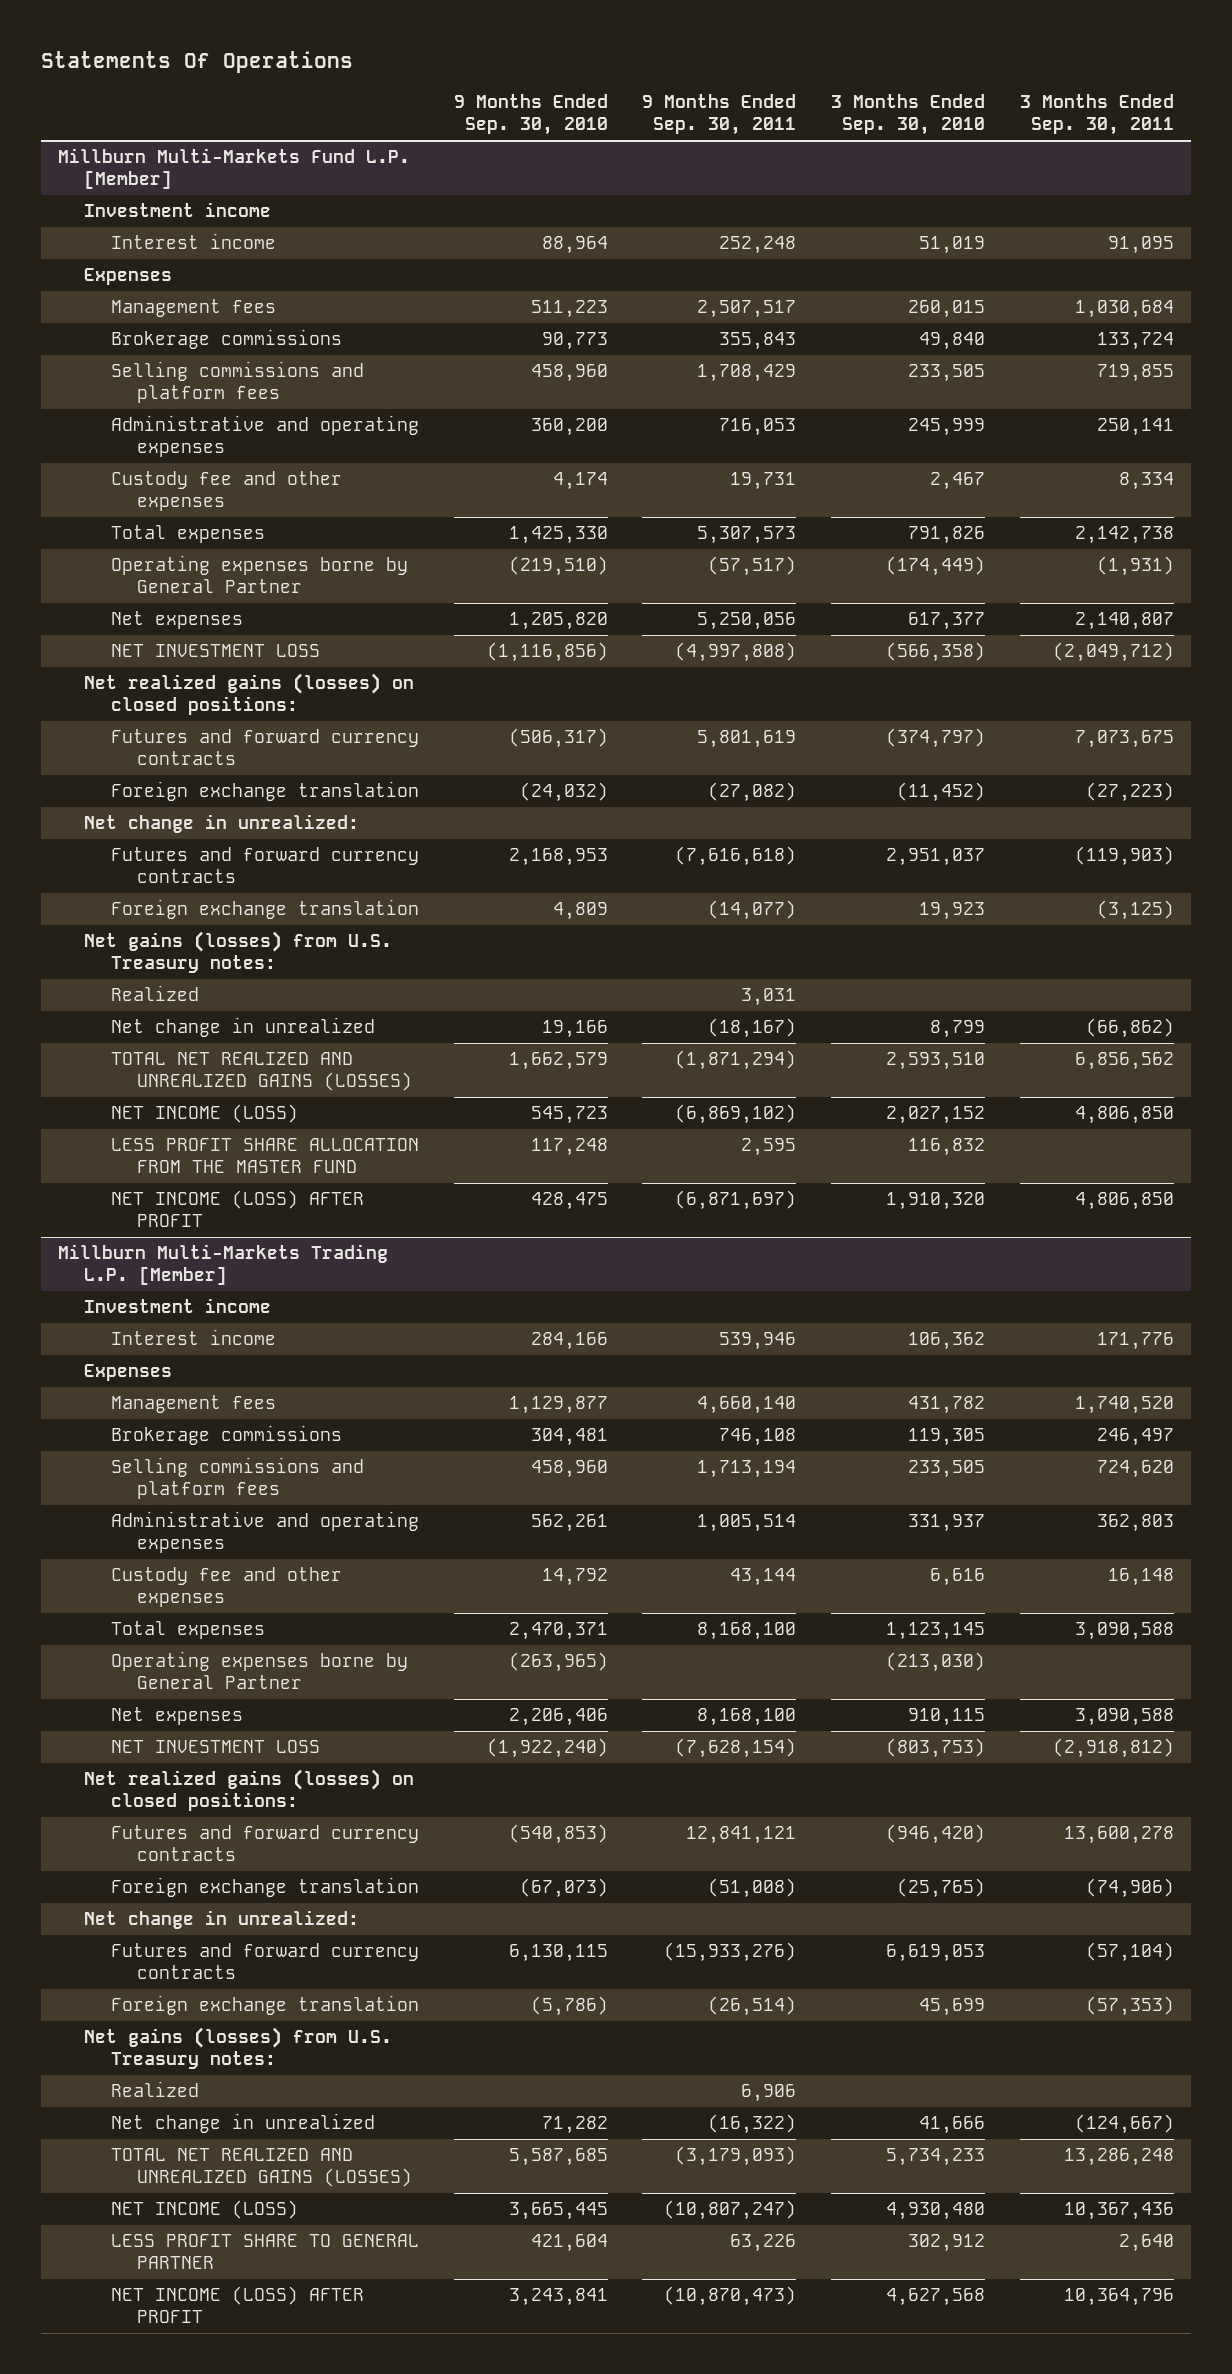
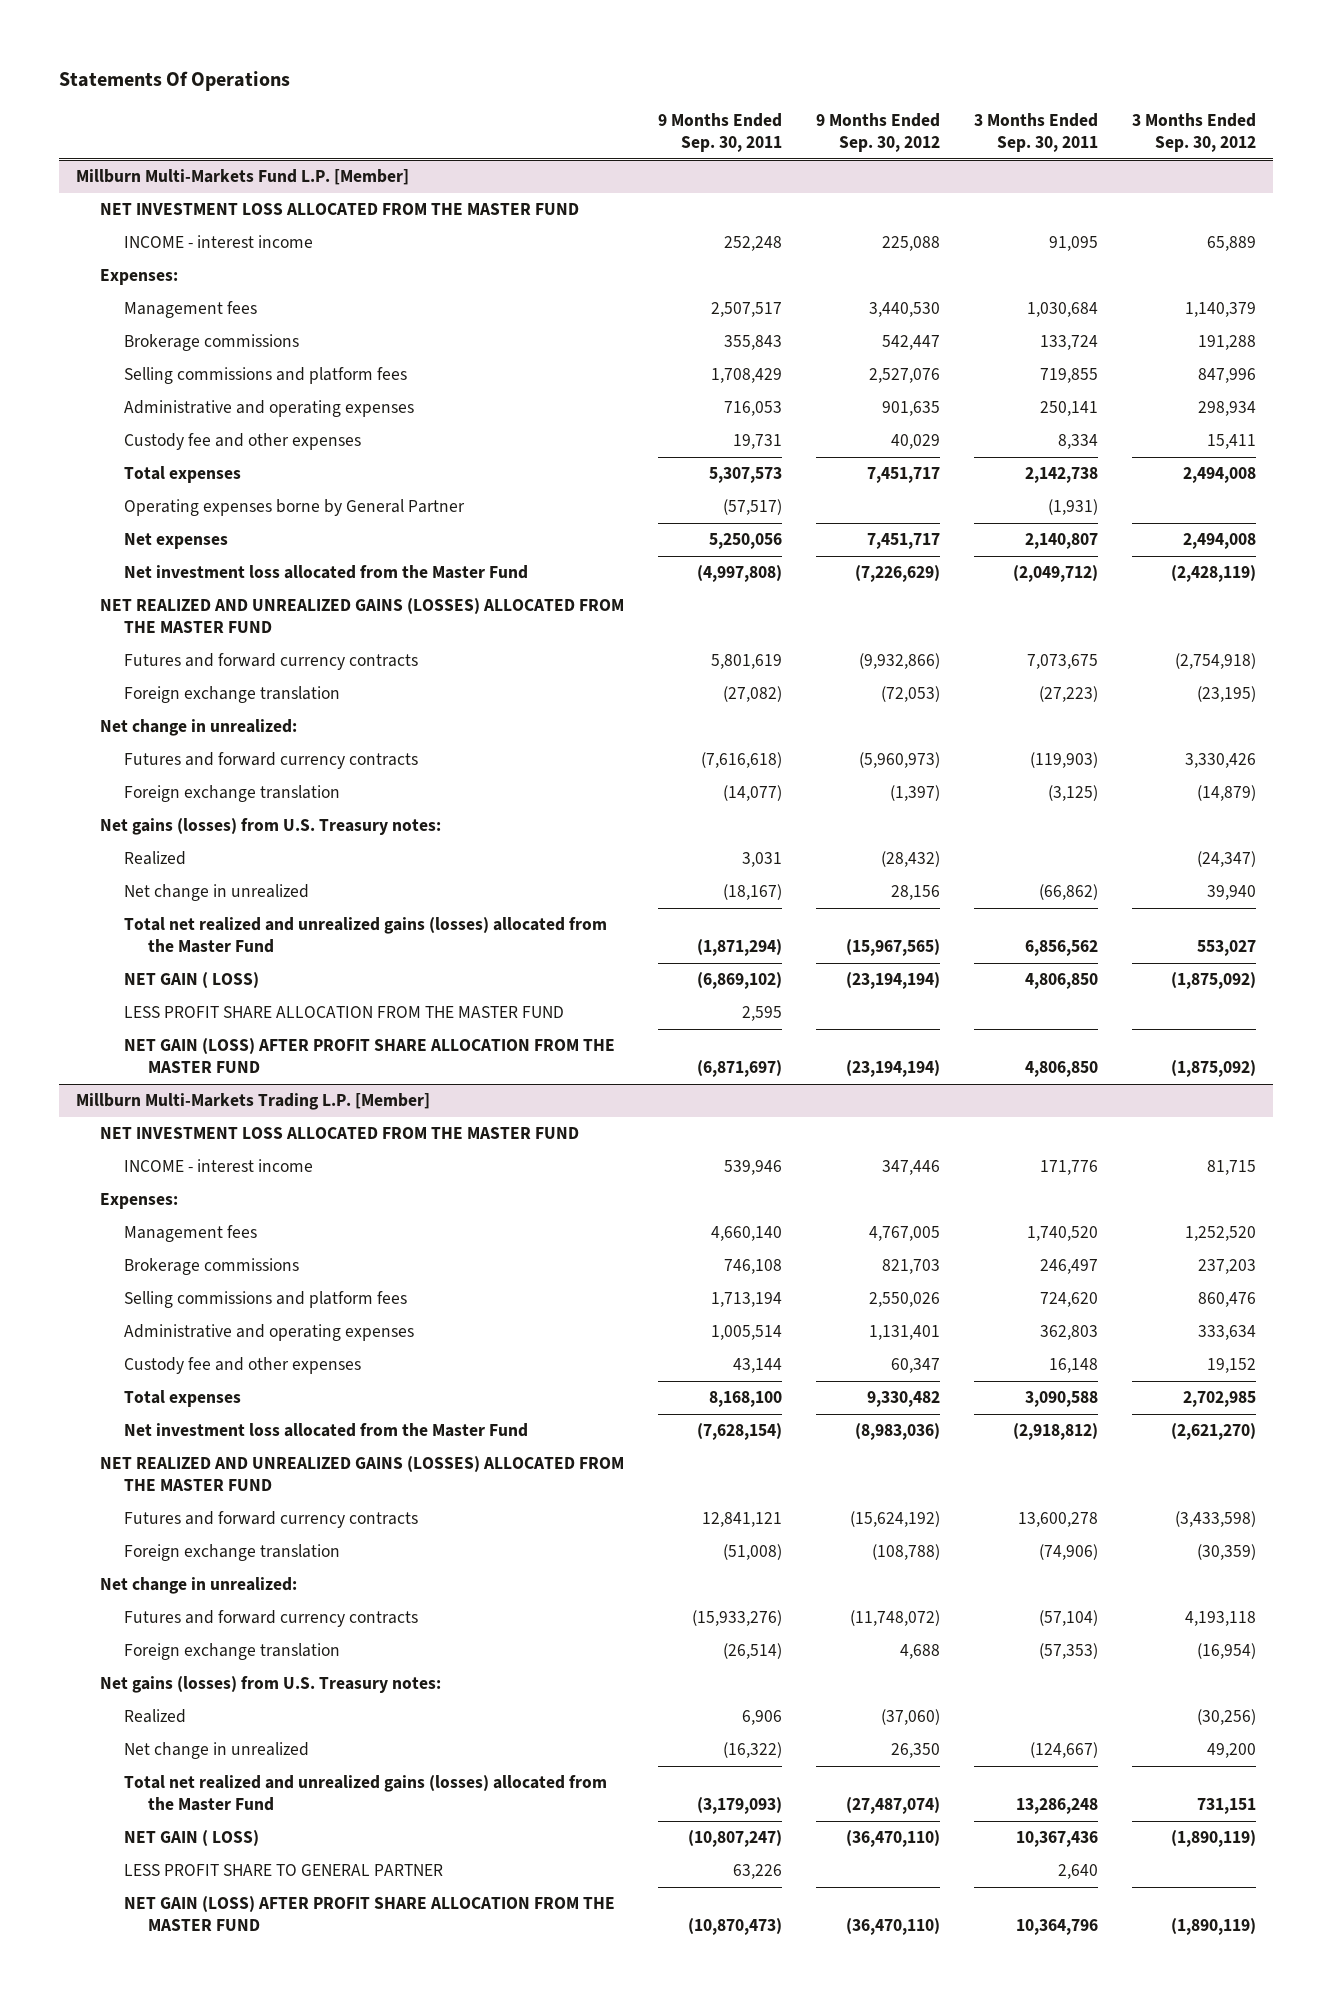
[453,94,608,136] 9 Months Ended Sep. 30, 2010 -> none
[831,94,986,136] 3 Months Ended Sep. 30, 2010 -> none
none -> [815,112,940,152] 9 Months Ended Sep. 30, 2012
none -> [1131,112,1256,152] 3 Months Ended Sep. 30, 2012
[84,202,272,218] Investment income -> none
none -> [99,203,579,216] NET INVESTMENT LOSS ALLOCATED FROM THE MASTER FUND
[110,233,276,250] Interest income -> [124,235,314,249] INCOME - interest income
[84,268,173,286] Expenses -> [99,269,178,286] Expenses:
[110,644,320,658] NET INVESTMENT LOSS -> [124,565,529,580] Net investment loss allocated from the Master Fund
[84,673,415,716] Net realized gains (losses) on closed positions: -> [99,598,624,634] NET REALIZED AND UNREALIZED GAINS (LOSSES) ALLOCATED FROM THE MASTER FUND
[110,1052,413,1092] TOTAL NET REALIZED AND UNREALIZED GAINS (LOSSES) -> [124,917,608,954] Total net realized and unrealized gains (losses) allocated from the Master Fund
[110,1104,298,1124] NET INCOME (LOSS) -> [124,972,260,989] NET GAIN ( LOSS)
[110,1190,364,1228] NET INCOME (LOSS) AFTER PROFIT -> [124,1038,616,1074] NET GAIN (LOSS) AFTER PROFIT SHARE ALLOCATION FROM THE MASTER FUND
[84,1298,272,1314] Investment income -> none
none -> [99,1127,579,1140] NET INVESTMENT LOSS ALLOCATED FROM THE MASTER FUND
[110,1329,276,1346] Interest income -> [124,1159,314,1173] INCOME - interest income
[84,1364,173,1382] Expenses -> [99,1193,178,1210] Expenses:
[110,1651,408,1690] Operating expenses borne by General Partner -> none
[110,1707,243,1726] Net expenses -> none
[110,1740,320,1754] NET INVESTMENT LOSS -> [124,1423,529,1438] Net investment loss allocated from the Master Fund
[84,1769,415,1812] Net realized gains (losses) on closed positions: -> [99,1456,624,1492] NET REALIZED AND UNREALIZED GAINS (LOSSES) ALLOCATED FROM THE MASTER FUND
[110,2148,413,2188] TOTAL NET REALIZED AND UNREALIZED GAINS (LOSSES) -> [124,1775,608,1812] Total net realized and unrealized gains (losses) allocated from the Master Fund
[110,2200,298,2220] NET INCOME (LOSS) -> [124,1830,260,1847] NET GAIN ( LOSS)
[110,2286,364,2324] NET INCOME (LOSS) AFTER PROFIT -> [124,1896,616,1932] NET GAIN (LOSS) AFTER PROFIT SHARE ALLOCATION FROM THE MASTER FUND

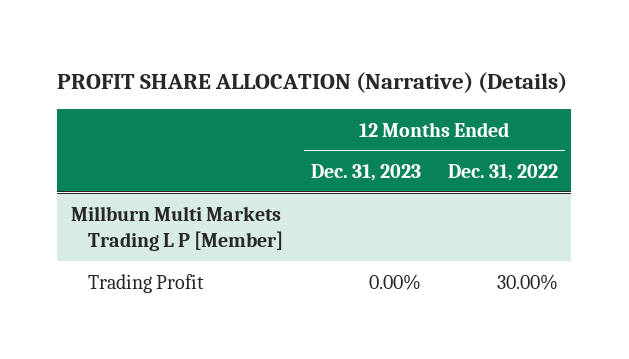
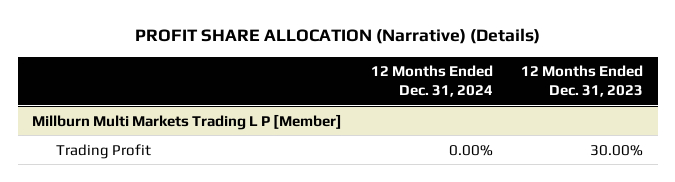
[447,163,558,181] Dec. 31, 2022 -> none
none -> [370,65,493,97] 12 Months Ended Dec. 31, 2024
[368,273,421,290] 0.00% -> [590,144,644,156] 30.00%

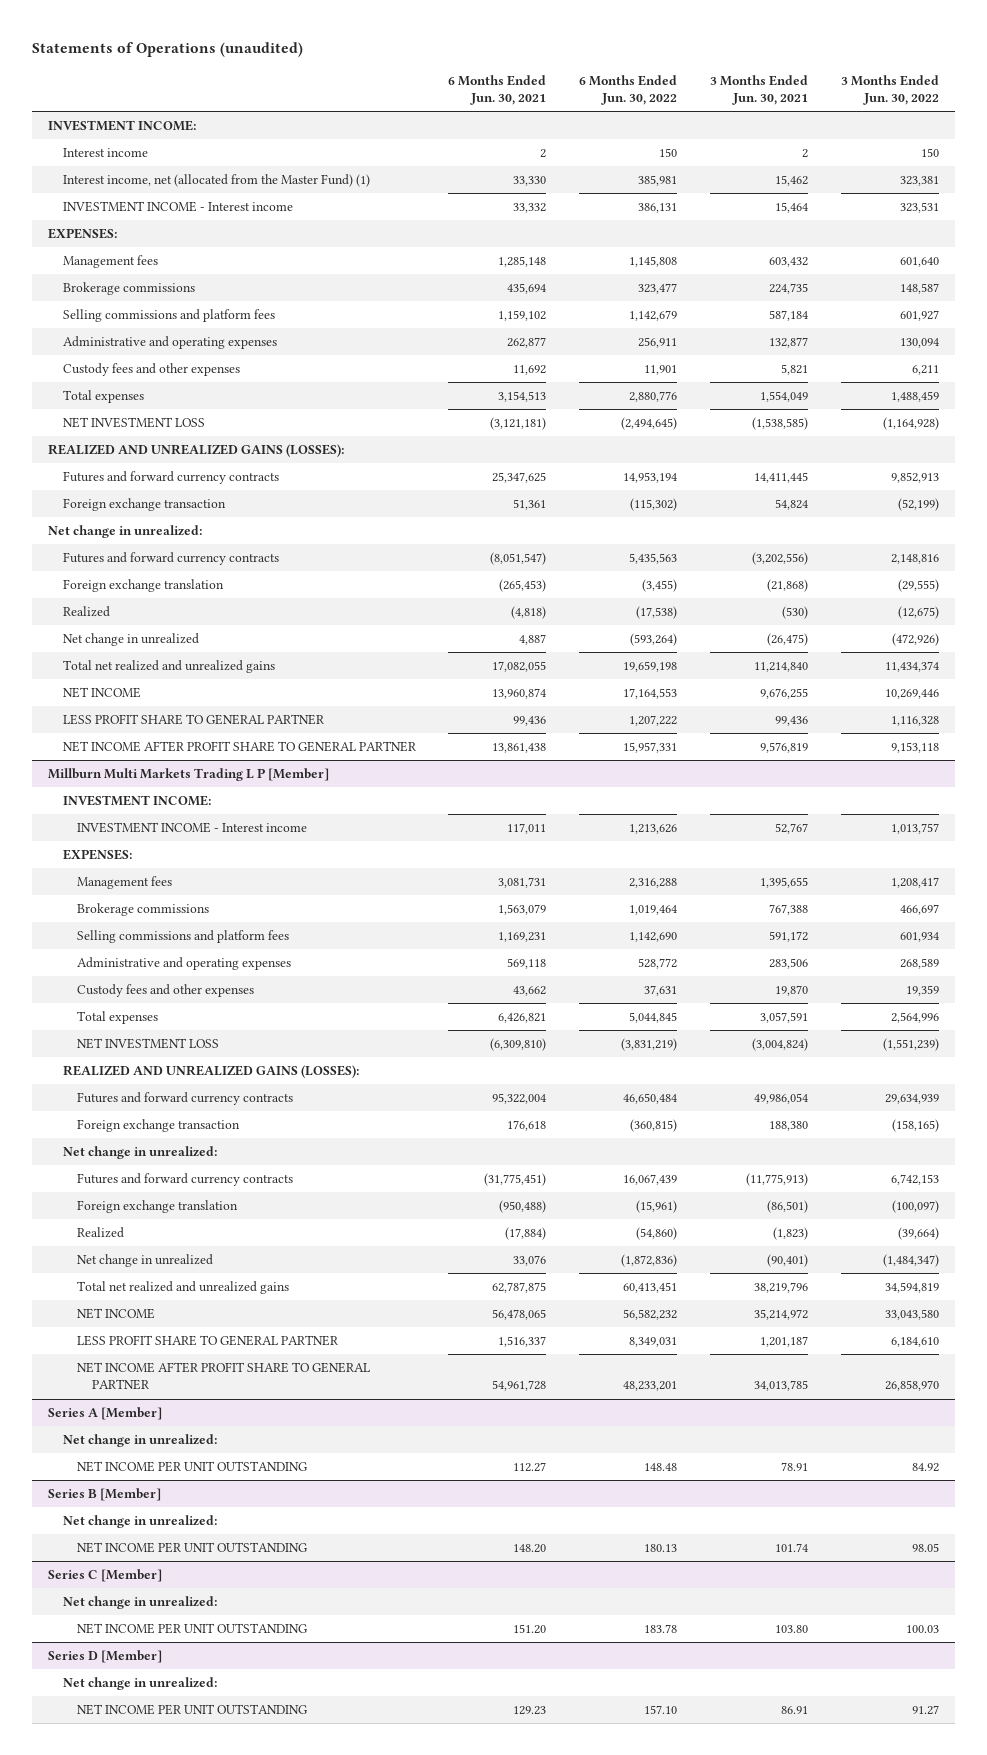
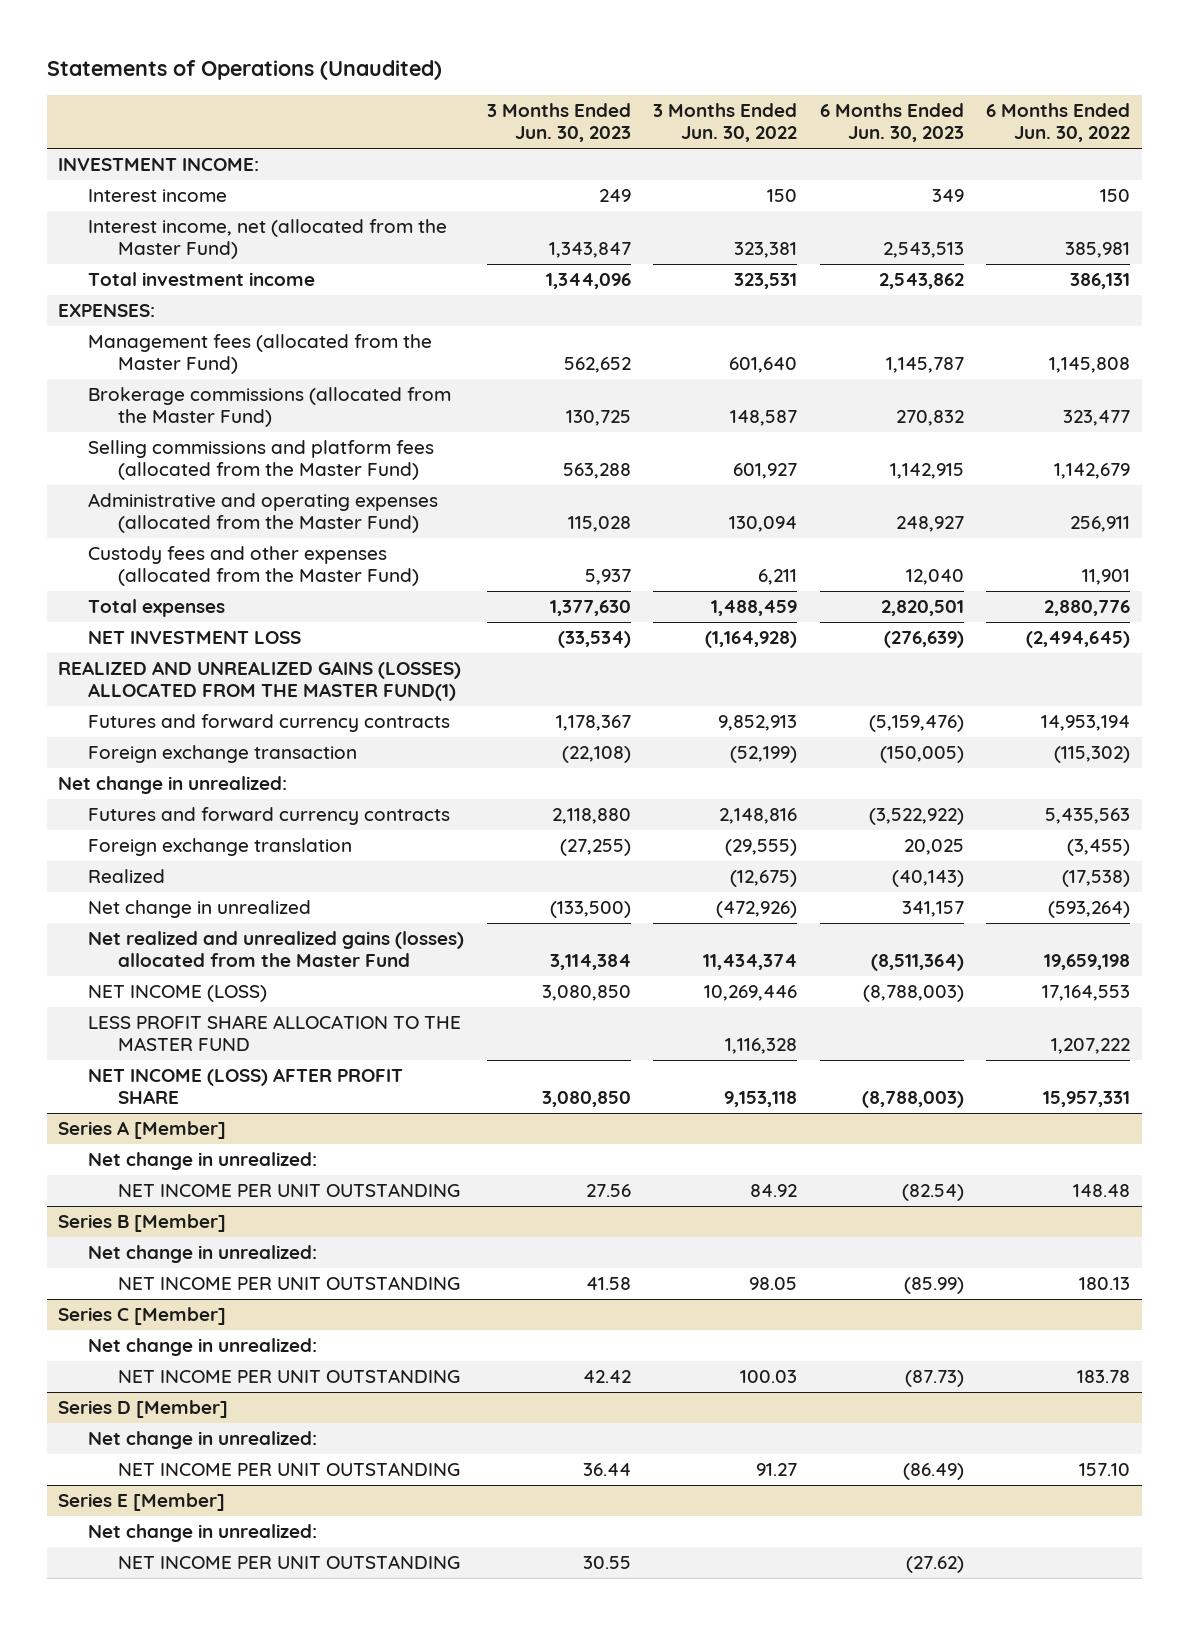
[31,41,303,57] Statements of Operations (unaudited) -> [46,60,442,81] Statements of Operations (Unaudited)
[448,74,547,105] 6 Months Ended Jun. 30, 2021 -> none
[710,74,809,105] 3 Months Ended Jun. 30, 2021 -> none
none -> [486,103,631,143] 3 Months Ended Jun. 30, 2023
none -> [819,103,964,143] 6 Months Ended Jun. 30, 2023
[62,174,370,188] Interest income, net (allocated from the Master Fund) (1) -> [87,219,447,260] Interest income, net (allocated from the Master Fund)
[62,201,293,213] INVESTMENT INCOME - Interest income -> [87,272,315,287] Total investment income
[62,255,158,269] Management fees -> [87,334,432,375] Management fees (allocated from the Master Fund)
[62,282,195,296] Brokerage commissions -> [87,387,451,428] Brokerage commissions (allocated from the Master Fund)
[62,309,275,323] Selling commissions and platform fees -> [87,440,434,481] Selling commissions and platform fees (allocated from the Master Fund)
[62,336,277,350] Administrative and operating expenses -> [87,493,438,534] Administrative and operating expenses (allocated from the Master Fund)
[62,363,240,377] Custody fees and other expenses -> [87,546,419,587] Custody fees and other expenses (allocated from the Master Fund)
[48,444,345,458] REALIZED AND UNREALIZED GAINS (LOSSES): -> [57,661,461,702] REALIZED AND UNREALIZED GAINS (LOSSES) ALLOCATED FROM THE MASTER FUND(1)
[48,768,330,782] Millburn Multi Markets Trading L P [Member] -> none
[62,795,211,807] INVESTMENT INCOME: -> none
[77,822,308,834] INVESTMENT INCOME - Interest income -> none
[62,849,132,861] EXPENSES: -> none
[77,876,173,890] Management fees -> none
[77,903,210,917] Brokerage commissions -> none
[77,930,290,944] Selling commissions and platform fees -> none
[77,957,292,971] Administrative and operating expenses -> none
[77,984,255,998] Custody fees and other expenses -> none
[77,1011,159,1025] Total expenses -> none
[77,1038,220,1050] NET INVESTMENT LOSS -> none
[62,1065,359,1079] REALIZED AND UNREALIZED GAINS (LOSSES): -> none
[77,1092,294,1106] Futures and forward currency contracts -> none
[77,1119,241,1133] Foreign exchange transaction -> none
[62,1146,217,1160] Net change in unrealized: -> none
[77,1173,294,1187] Futures and forward currency contracts -> none
[77,1200,239,1214] Foreign exchange translation -> none
[77,1227,125,1239] Realized -> none
[77,1254,214,1268] Net change in unrealized -> none
[77,1281,290,1295] Total net realized and unrealized gains -> none
[77,1308,156,1320] NET INCOME -> none
[77,1335,339,1347] LESS PROFIT SHARE TO GENERAL PARTNER -> none
[77,1362,371,1391] NET INCOME AFTER PROFIT SHARE TO GENERAL PARTNER -> none
[62,660,275,674] Total net realized and unrealized gains -> [87,931,464,968] Net realized and unrealized gains (losses) allocated from the Master Fund
[62,687,141,699] NET INCOME -> [87,985,267,1003] NET INCOME (LOSS)
[62,714,324,726] LESS PROFIT SHARE TO GENERAL PARTNER -> [87,1015,461,1052] LESS PROFIT SHARE ALLOCATION TO THE MASTER FUND
[62,741,416,753] NET INCOME AFTER PROFIT SHARE TO GENERAL PARTNER -> [87,1068,403,1105] NET INCOME (LOSS) AFTER PROFIT SHARE
none -> [57,1493,225,1512] Series E [Member]
none -> [87,1524,317,1543] Net change in unrealized:
none -> [117,1555,460,1570] NET INCOME PER UNIT OUTSTANDING

